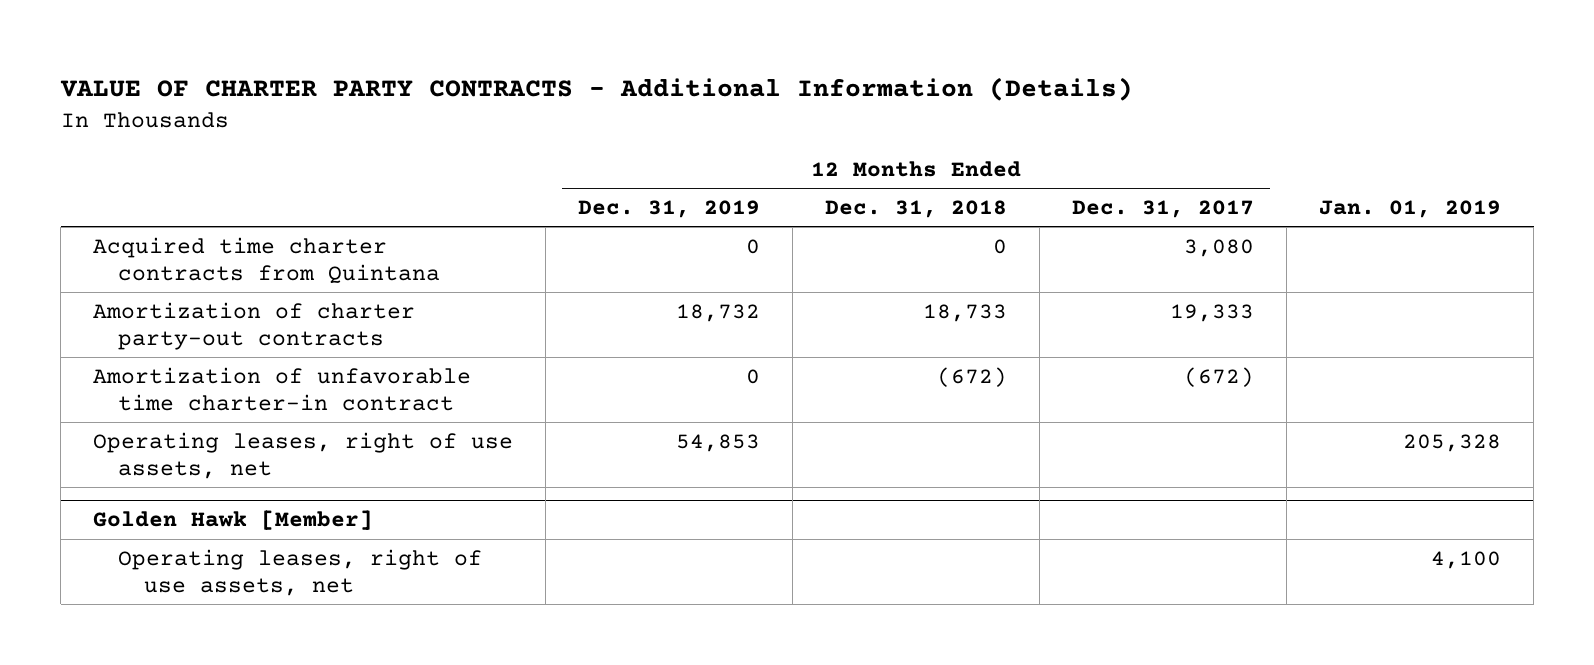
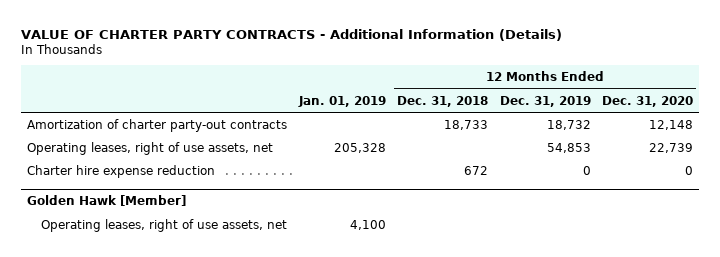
[1072,199,1255,218] Dec. 31, 2017 -> none
none -> [601,95,693,107] Dec. 31, 2020
[93,236,441,284] Acquired time charter contracts from Quintana -> none
[93,366,472,411] Amortization of unfavorable time charter-in contract -> none
none -> [26,164,215,178] Charter hire expense reduction

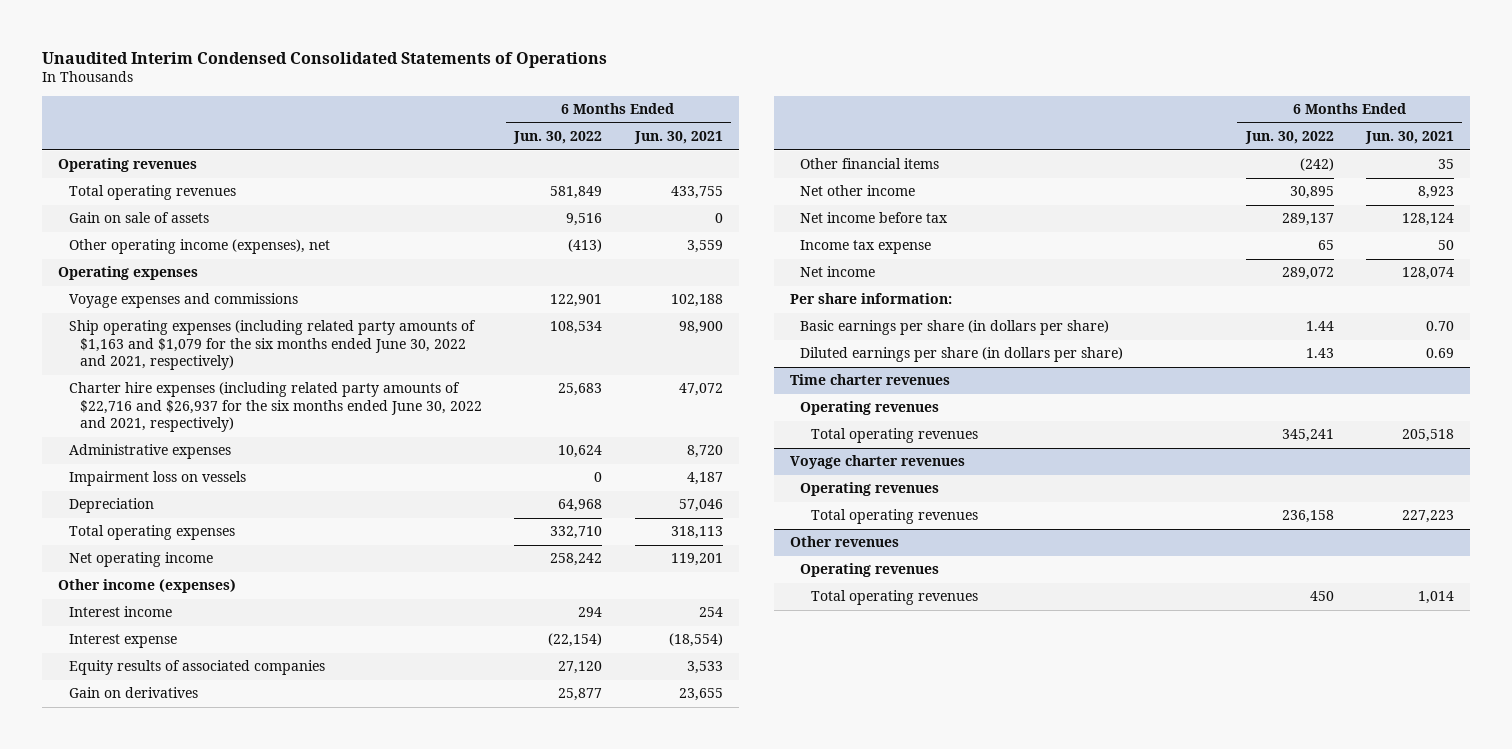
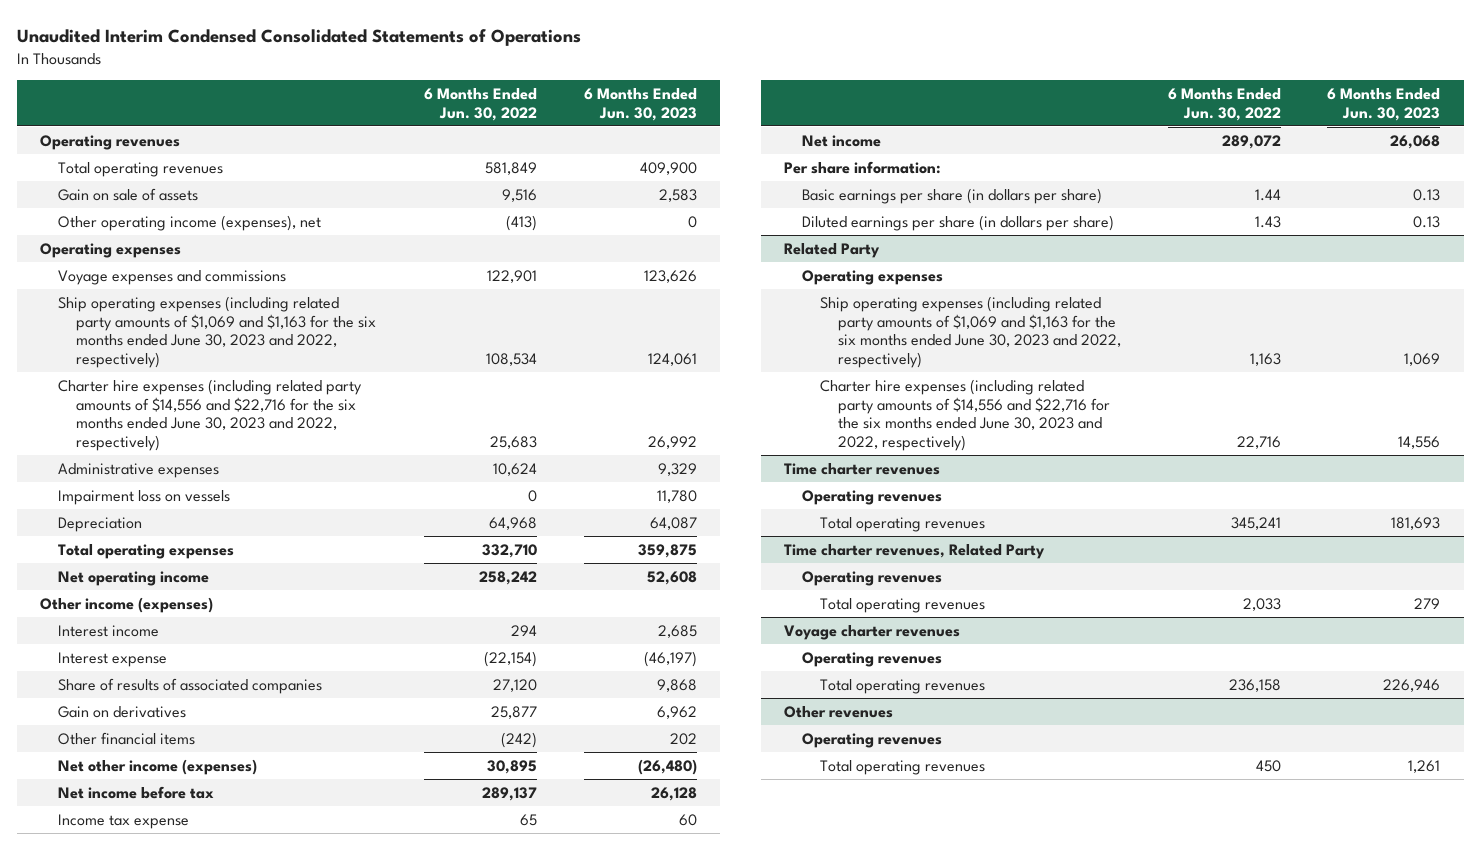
[633,131,723,145] Jun. 30, 2021 -> none
none -> [583,87,697,121] 6 Months Ended Jun. 30, 2023
[68,320,476,371] Ship operating expenses (including related party amounts of $1,163 and $1,079 for the six months ended June 30, 2022 and 2021, respectively) -> [58,295,377,369] Ship operating expenses (including related party amounts of $1,069 and $1,163 for the six months ended June 30, 2023 and 2022, respectively)
[68,382,482,433] Charter hire expenses (including related party amounts of $22,716 and $26,937 for the six months ended June 30, 2022 and 2021, respectively) -> [58,378,363,452] Charter hire expenses (including related party amounts of $14,556 and $22,716 for the six months ended June 30, 2023 and 2022, respectively)
[68,660,325,676] Equity results of associated companies -> [58,677,323,694] Share of results of associated companies
[800,185,916,197] Net other income -> [58,758,258,775] Net other income (expenses)
none -> [784,242,881,258] Related Party
none -> [801,269,943,285] Operating expenses
none -> [819,295,1121,369] Ship operating expenses (including related party amounts of $1,069 and $1,163 for the six months ended June 30, 2023 and 2022, respectively)
none -> [819,378,1110,452] Charter hire expenses (including related party amounts of $14,556 and $22,716 for the six months ended June 30, 2023 and 2022, respectively)
none -> [784,543,1046,559] Time charter revenues, Related Party
none -> [801,570,942,586] Operating revenues
none -> [819,597,985,613] Total operating revenues

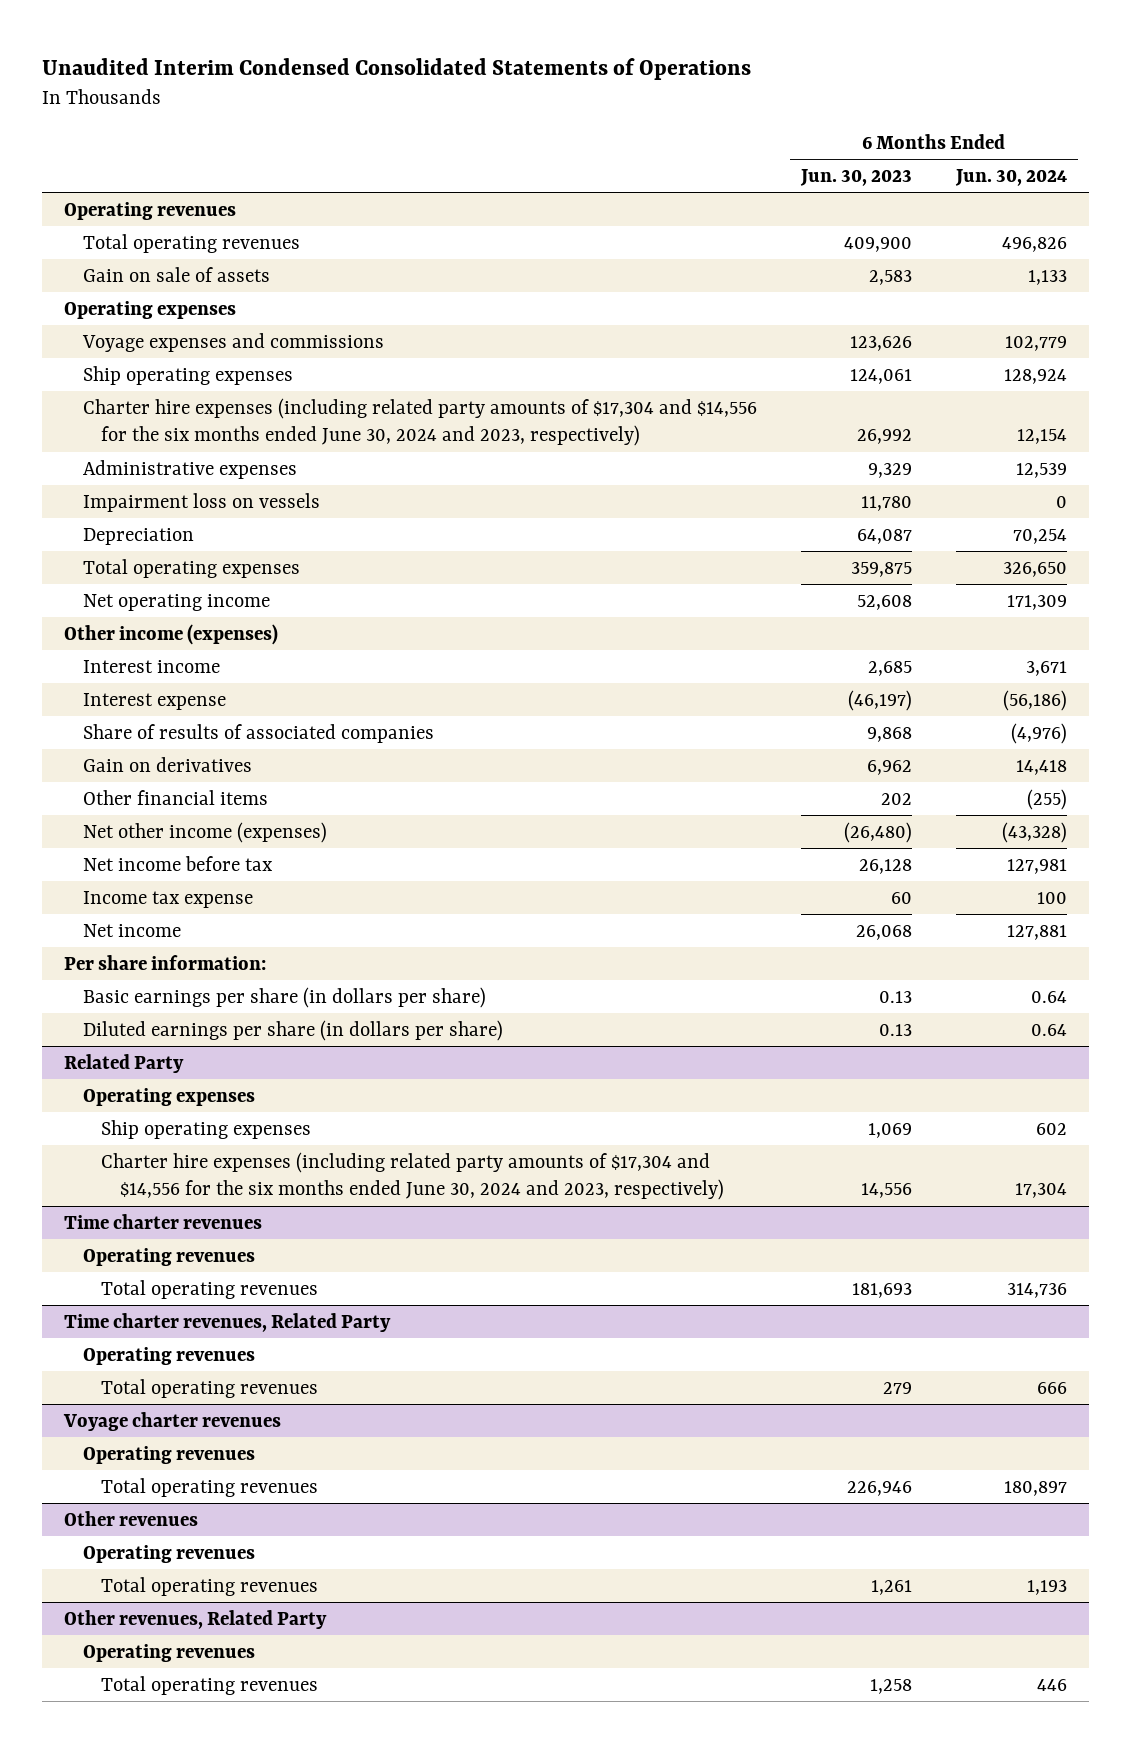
[423,87,537,121] 6 Months Ended Jun. 30, 2022 -> none
none -> [955,168,1068,186] Jun. 30, 2024
[58,214,322,231] Other operating income (expenses), net -> none
[58,295,377,369] Ship operating expenses (including related party amounts of $1,069 and $1,163 for the six months ended June 30, 2023 and 2022, respectively) -> [82,365,293,385] Ship operating expenses
[58,378,363,452] Charter hire expenses (including related party amounts of $14,556 and $22,716 for the six months ended June 30, 2023 and 2022, respectively) -> [82,397,757,447] Charter hire expenses (including related party amounts of $17,304 and $14,556 for the six months ended June 30, 2024 and 2023, respectively)
[819,295,1121,369] Ship operating expenses (including related party amounts of $1,069 and $1,163 for the six months ended June 30, 2023 and 2022, respectively) -> [101,1119,312,1139] Ship operating expenses
[819,378,1110,452] Charter hire expenses (including related party amounts of $14,556 and $22,716 for the six months ended June 30, 2023 and 2022, respectively) -> [101,1151,725,1201] Charter hire expenses (including related party amounts of $17,304 and $14,556 for the six months ended June 30, 2024 and 2023, respectively)
none -> [64,1609,328,1629] Other revenues, Related Party
none -> [82,1643,255,1662] Operating revenues
none -> [101,1675,319,1695] Total operating revenues

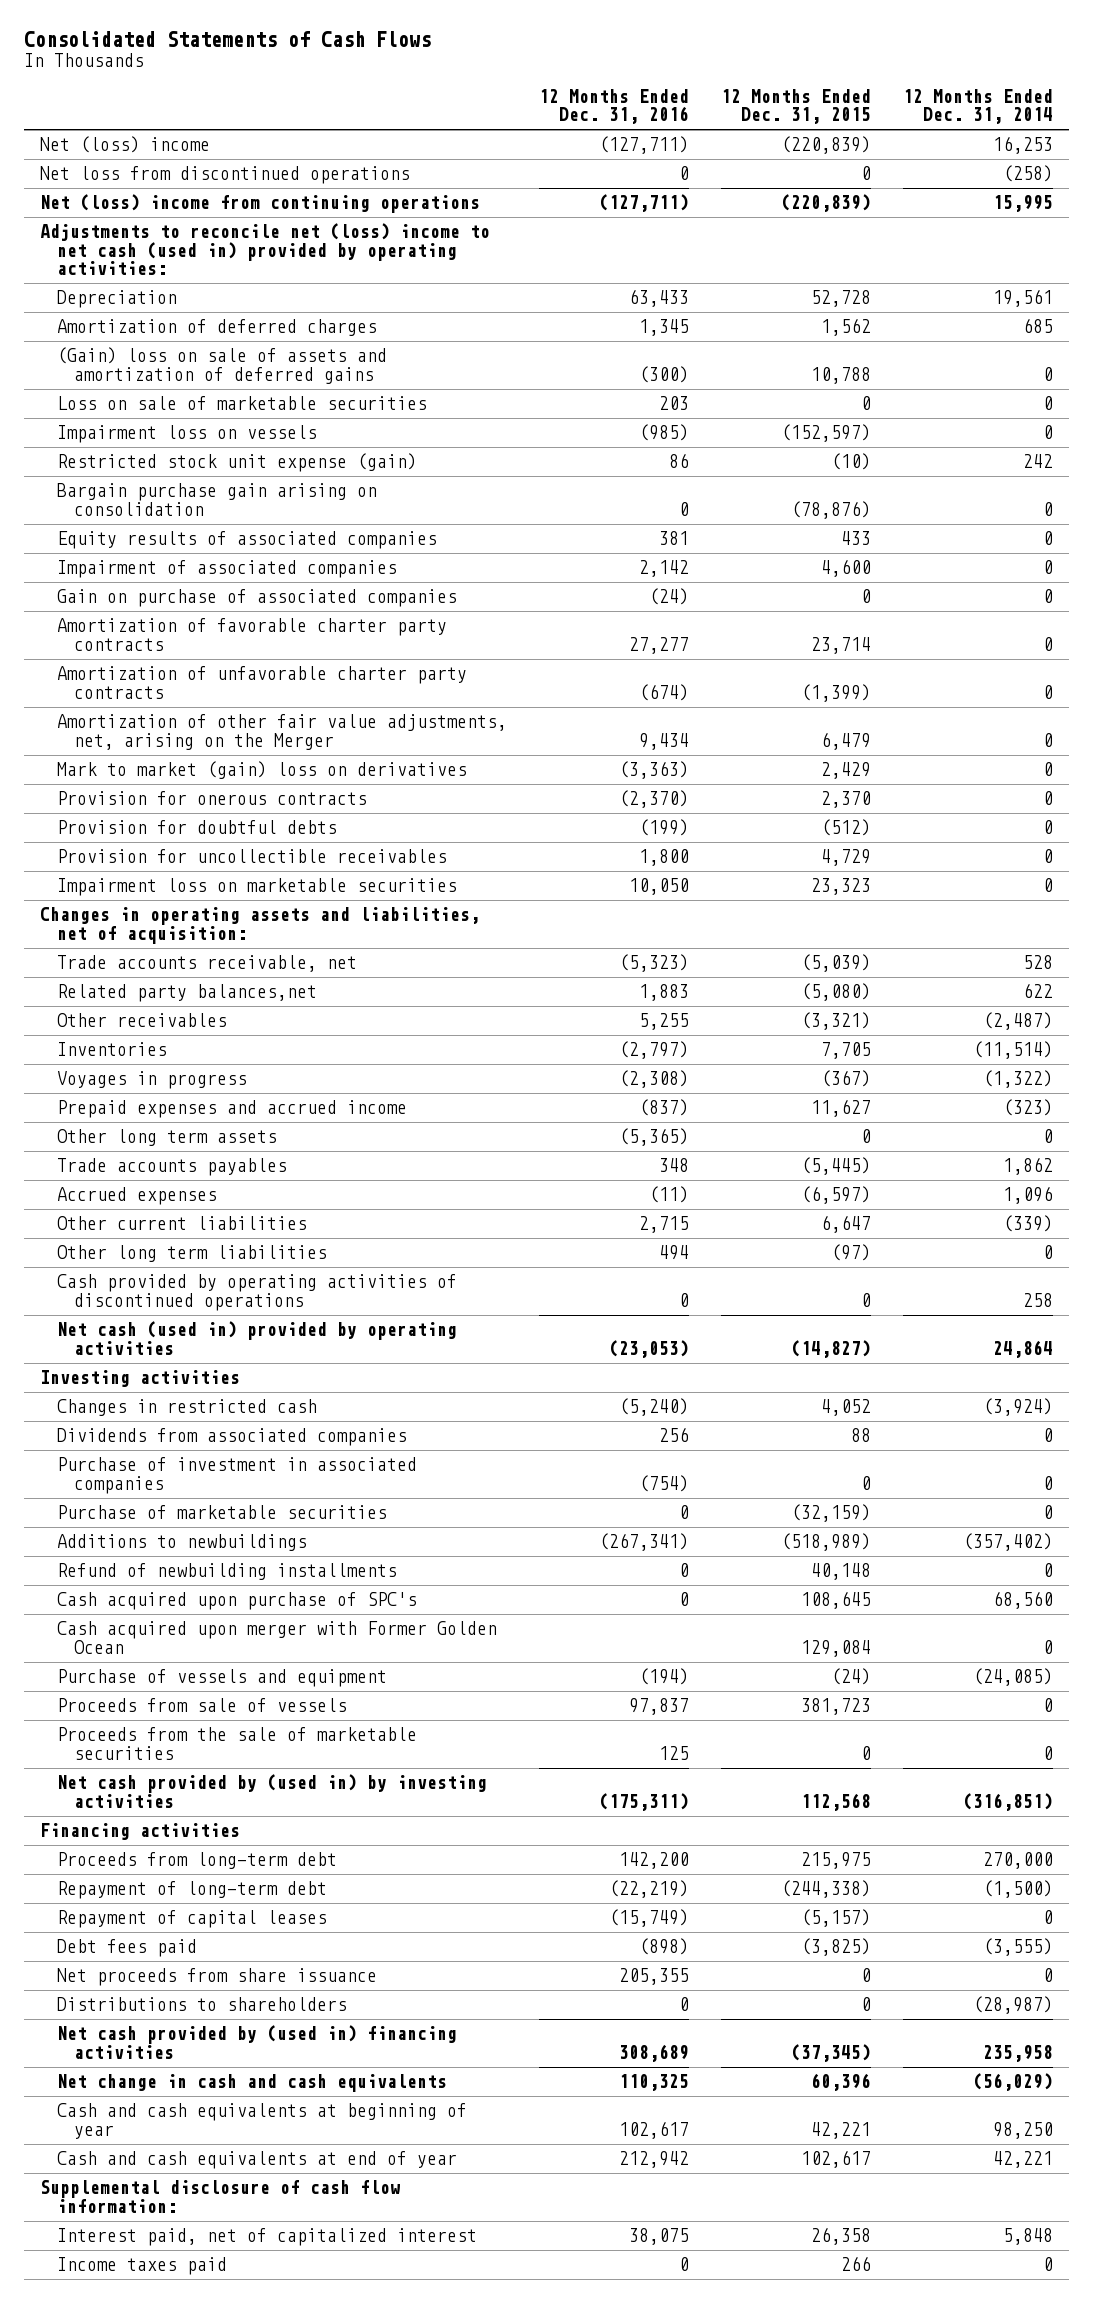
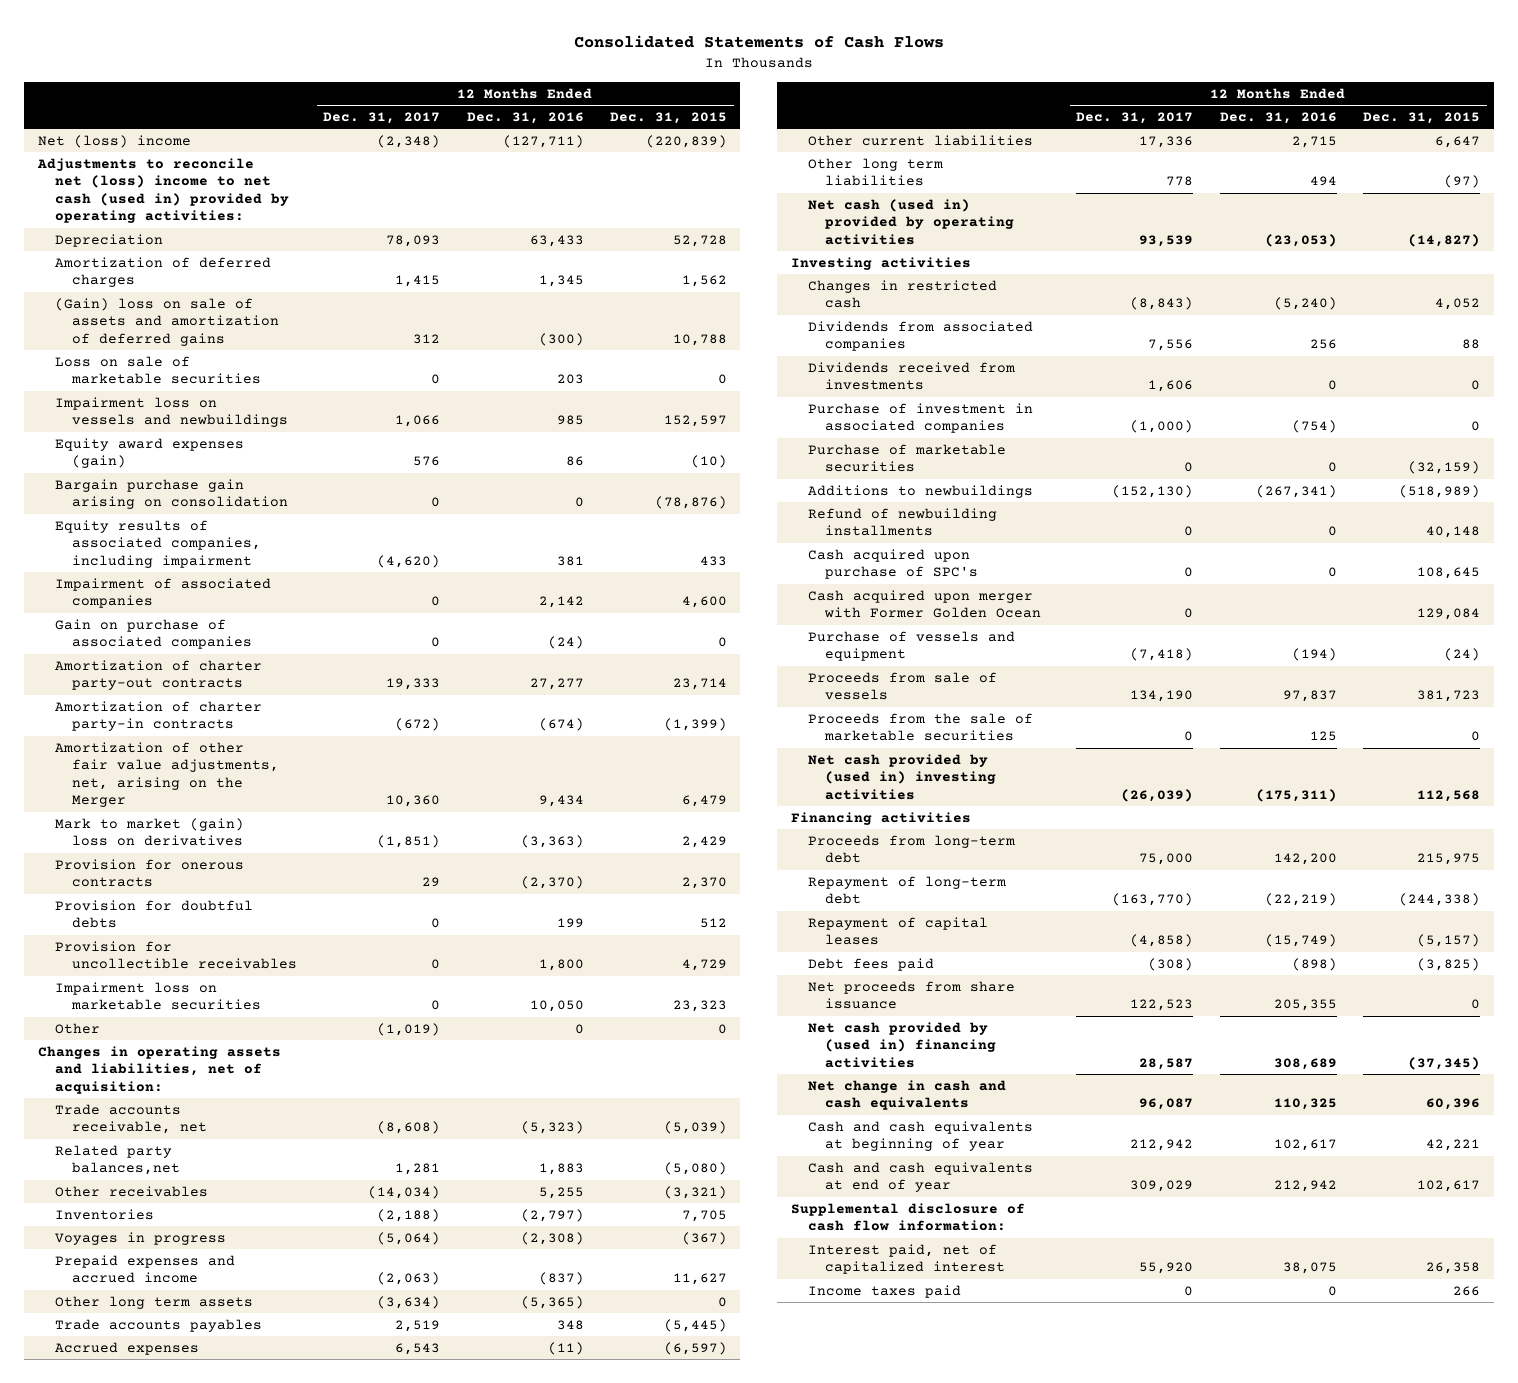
[903,88,1054,125] 12 Months Ended Dec. 31, 2014 -> none
none -> [323,111,441,124] Dec. 31, 2017
[40,166,411,185] Net loss from discontinued operations -> none
[40,194,481,214] Net (loss) income from continuing operations -> none
[56,425,317,444] Impairment loss on vessels -> [54,396,288,428] Impairment loss on vessels and newbuildings
[638,424,689,442] (985) -> [556,415,584,426] 985
[780,424,871,443] (152,597) -> [664,415,728,428] 152,597
[56,453,417,473] Restricted stock unit expense (gain) -> [54,437,244,469] Equity award expenses (gain)
[56,531,437,550] Equity results of associated companies -> [54,519,261,568] Equity results of associated companies, including impairment
[56,618,447,651] Amortization of favorable charter party contracts -> [54,659,262,691] Amortization of charter party-out contracts
[56,666,467,699] Amortization of unfavorable charter party contracts -> [54,700,262,732] Amortization of charter party-in contracts
[638,819,689,837] (199) -> [556,918,584,929] 199
[820,819,871,837] (512) -> [700,918,728,929] 512
none -> [54,1022,100,1034] Other
[56,1274,457,1311] Cash provided by operating activities of discontinued operations -> none
none -> [807,361,1015,391] Dividends received from investments
[56,1774,487,1808] Net cash provided by (used in) by investing activities -> [807,753,996,800] Net cash provided by (used in) investing activities
[56,1997,347,2012] Distributions to shareholders -> none

